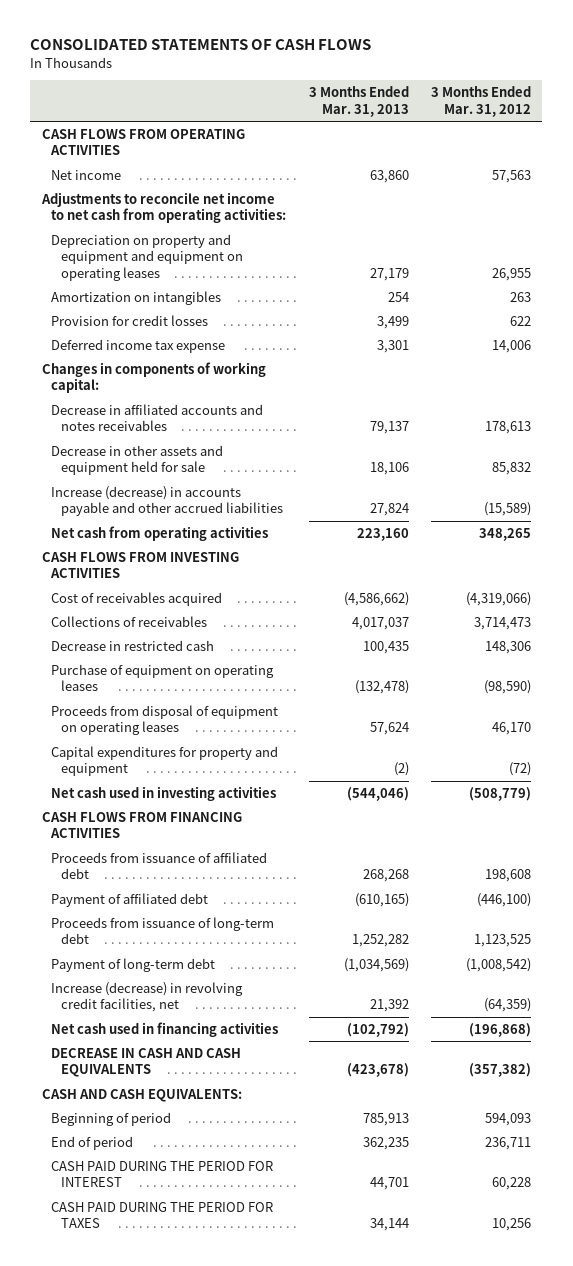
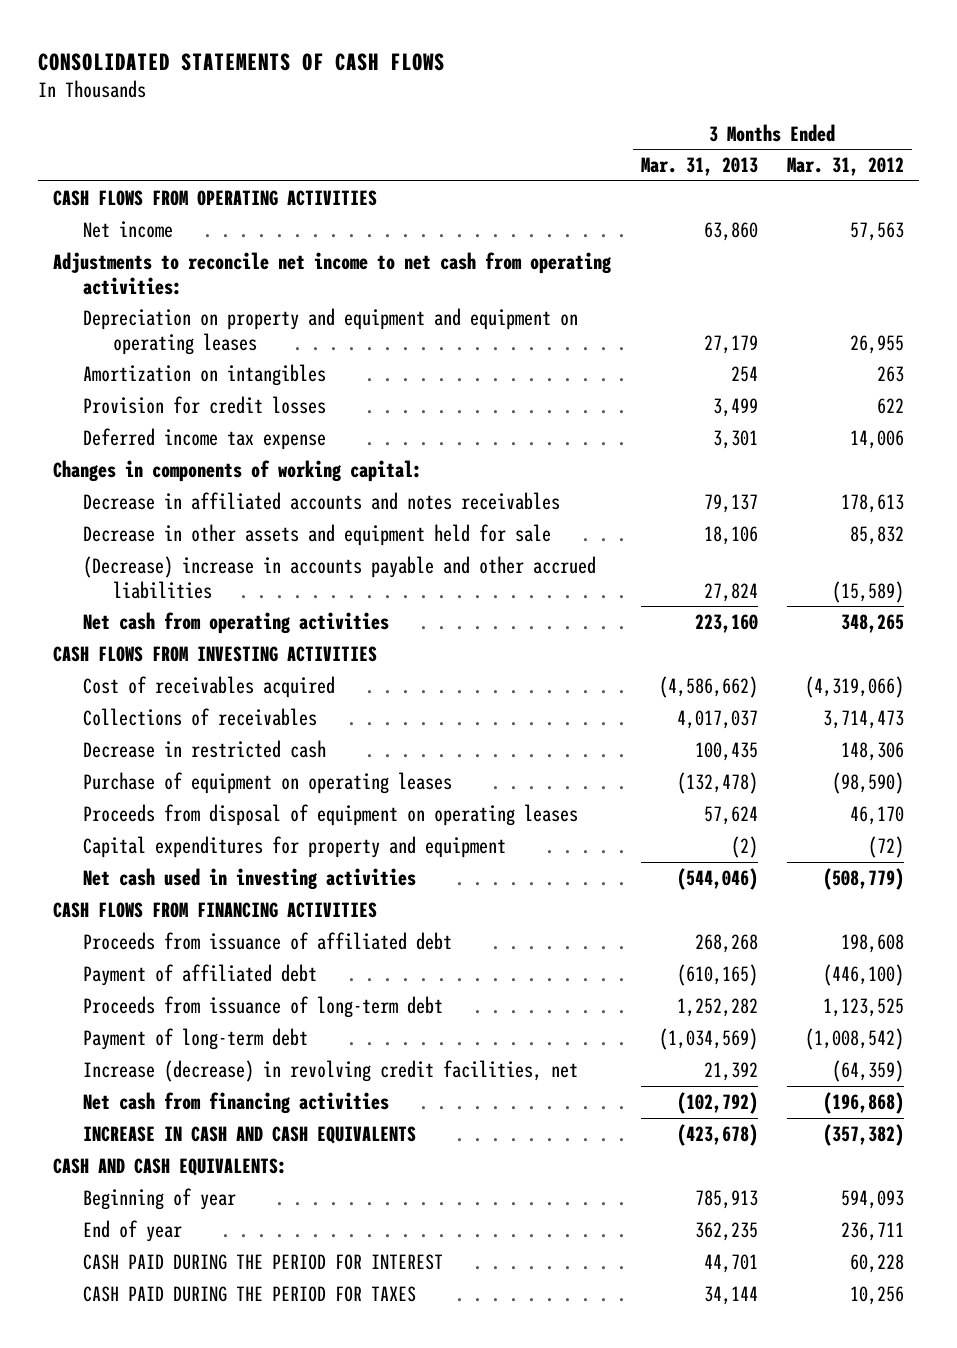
[51,485,283,517] Increase (decrease) in accounts payable and other accrued liabilities -> [82,555,596,599] (Decrease) increase in accounts payable and other accrued liabilities
[51,1021,279,1037] Net cash used in financing activities -> [82,1091,389,1114] Net cash from financing activities
[51,1047,242,1078] DECREASE IN CASH AND CASH EQUIVALENTS -> [82,1125,416,1144] INCREASE IN CASH AND CASH EQUIVALENTS
[51,1111,172,1126] Beginning of period -> [82,1187,236,1210] Beginning of year
[51,1135,134,1150] End of period -> [82,1219,182,1242] End of year

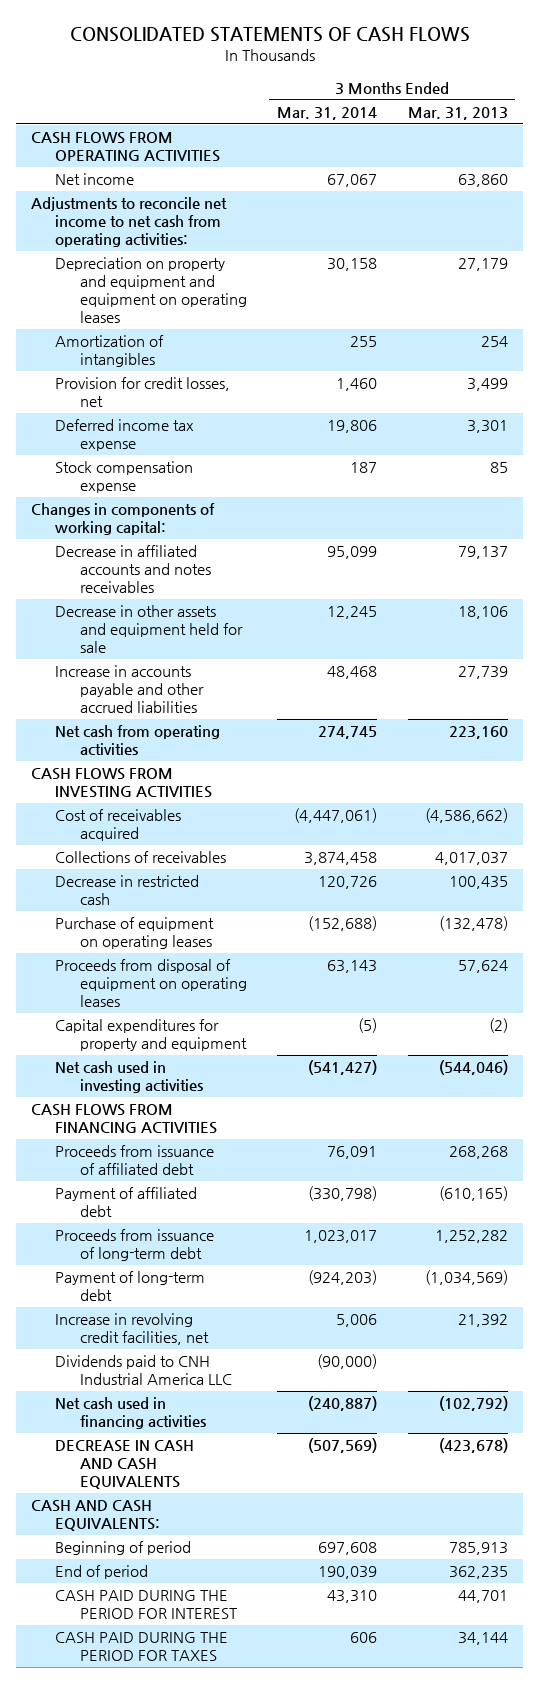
[787,157,905,177] Mar. 31, 2012 -> none
none -> [277,106,378,120] Mar. 31, 2014
[82,363,326,386] Amortization on intangibles -> [55,335,165,368] Amortization of intangibles
[82,395,326,414] Provision for credit losses -> [55,377,231,408] Provision for credit losses, net
none -> [55,461,194,494] Stock compensation expense
[82,555,596,599] (Decrease) increase in accounts payable and other accrued liabilities -> [55,665,204,714] Increase in accounts payable and other accrued liabilities
[703,582,758,602] 27,824 -> [457,666,508,680] 27,739
[82,1059,578,1082] Increase (decrease) in revolving credit facilities, net -> [55,1313,209,1346] Increase in revolving credit facilities, net
none -> [55,1355,232,1386] Dividends paid to CNH Industrial America LLC
[82,1091,389,1114] Net cash from financing activities -> [55,1397,206,1430] Net cash used in financing activities
[82,1125,416,1144] INCREASE IN CASH AND CASH EQUIVALENTS -> [55,1440,195,1490] DECREASE IN CASH AND CASH EQUIVALENTS
[82,1187,236,1210] Beginning of year -> [55,1541,192,1556] Beginning of period
[82,1219,182,1242] End of year -> [55,1565,149,1580] End of period

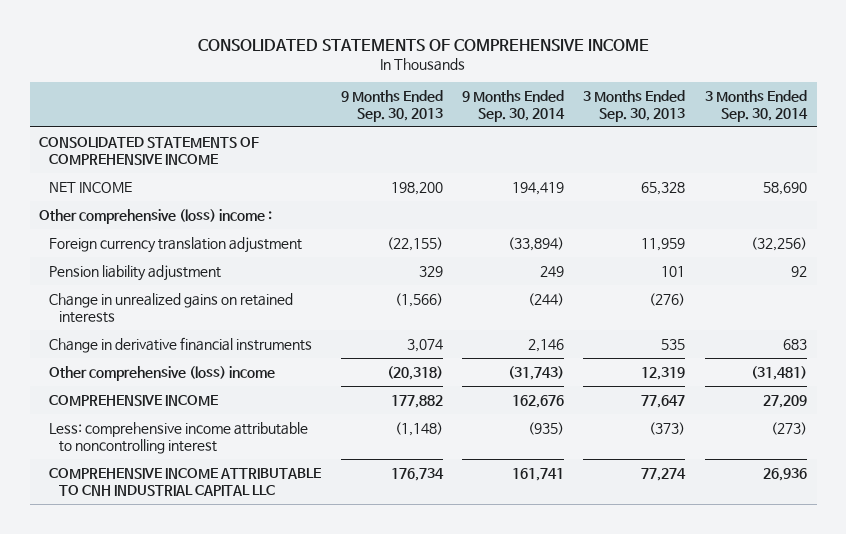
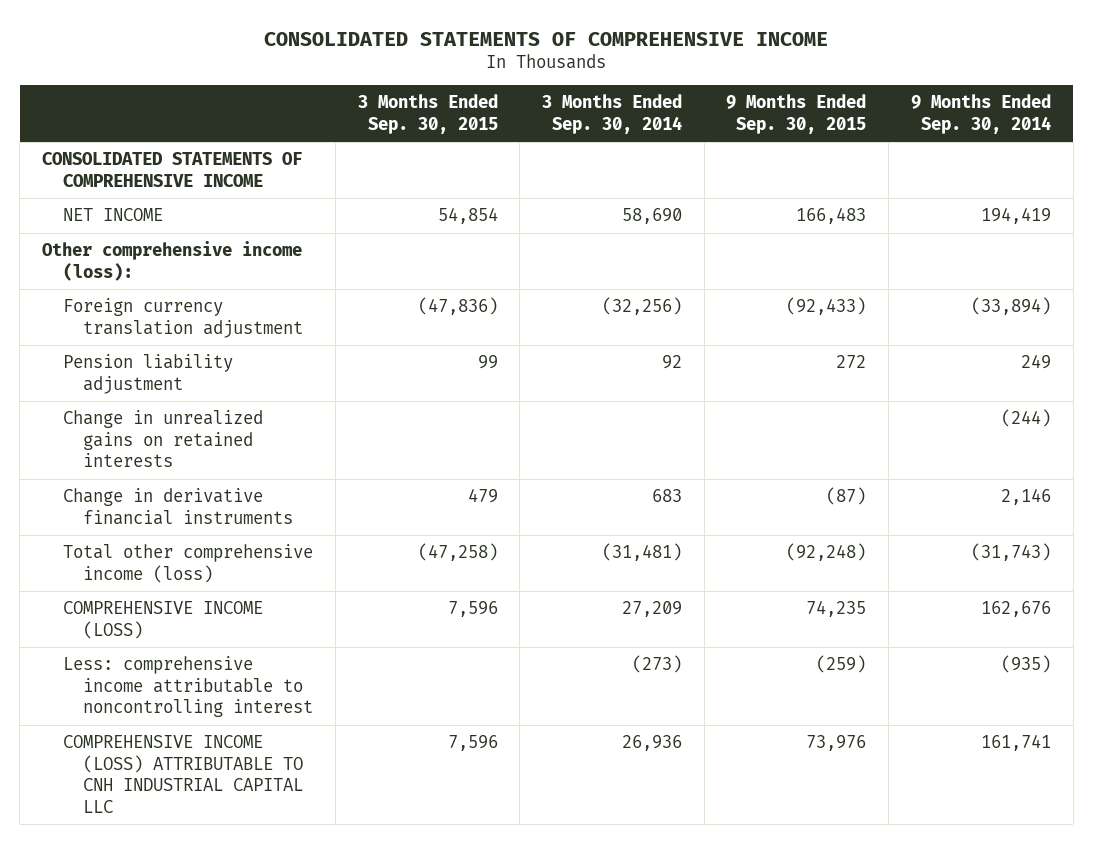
[340,89,443,122] 9 Months Ended Sep. 30, 2013 -> none
[583,89,686,122] 3 Months Ended Sep. 30, 2013 -> none
none -> [357,94,498,134] 3 Months Ended Sep. 30, 2015
none -> [726,94,867,134] 9 Months Ended Sep. 30, 2015
[39,208,273,224] Other comprehensive (loss) income : -> [41,241,302,281] Other comprehensive income (loss):
[49,365,276,381] Other comprehensive (loss) income -> [62,544,313,583] Total other comprehensive income (loss)
[49,394,219,406] COMPREHENSIVE INCOME -> [62,601,263,639] COMPREHENSIVE INCOME (LOSS)
[49,467,322,496] COMPREHENSIVE INCOME ATTRIBUTABLE TO CNH INDUSTRIAL CAPITAL LLC -> [62,735,304,813] COMPREHENSIVE INCOME (LOSS) ATTRIBUTABLE TO CNH INDUSTRIAL CAPITAL LLC

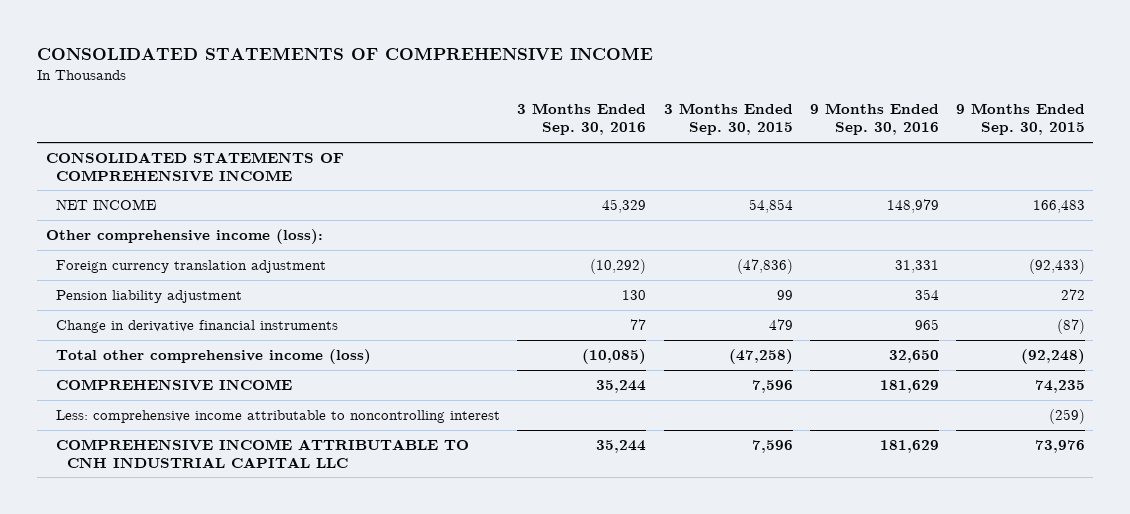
[542,94,683,134] 3 Months Ended Sep. 30, 2014 -> none
[910,94,1051,134] 9 Months Ended Sep. 30, 2014 -> none
none -> [517,103,647,136] 3 Months Ended Sep. 30, 2016
none -> [809,103,939,136] 9 Months Ended Sep. 30, 2016
[62,410,263,468] Change in unrealized gains on retained interests -> none
[62,601,263,639] COMPREHENSIVE INCOME (LOSS) -> [56,378,293,391] COMPREHENSIVE INCOME
[62,735,304,813] COMPREHENSIVE INCOME (LOSS) ATTRIBUTABLE TO CNH INDUSTRIAL CAPITAL LLC -> [56,438,470,468] COMPREHENSIVE INCOME ATTRIBUTABLE TO CNH INDUSTRIAL CAPITAL LLC

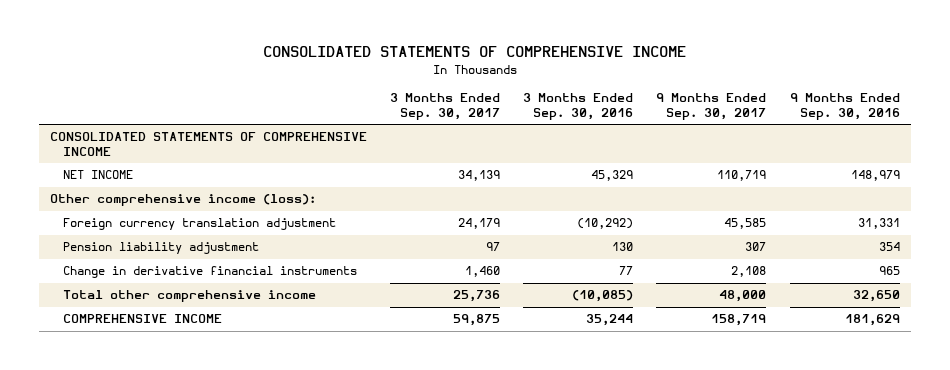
[663,103,793,136] 3 Months Ended Sep. 30, 2015 -> none
[955,103,1085,136] 9 Months Ended Sep. 30, 2015 -> none
none -> [390,93,501,121] 3 Months Ended Sep. 30, 2017
none -> [656,93,767,121] 9 Months Ended Sep. 30, 2017
[56,348,372,364] Total other comprehensive income (loss) -> [62,290,316,303] Total other comprehensive income
[56,409,501,423] Less: comprehensive income attributable to noncontrolling interest -> none
[56,438,470,468] COMPREHENSIVE INCOME ATTRIBUTABLE TO CNH INDUSTRIAL CAPITAL LLC -> none

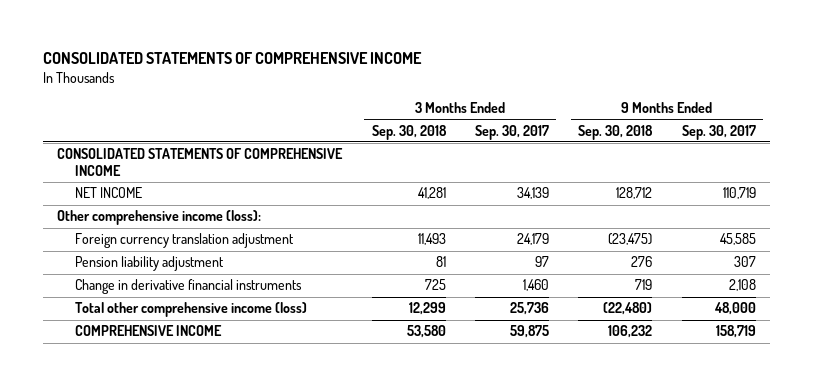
[523,93,634,121] 3 Months Ended Sep. 30, 2016 -> none
[789,93,900,121] 9 Months Ended Sep. 30, 2016 -> none
none -> [371,124,447,140] Sep. 30, 2018
none -> [578,124,654,140] Sep. 30, 2018
[62,290,316,303] Total other comprehensive income -> [74,302,307,318] Total other comprehensive income (loss)

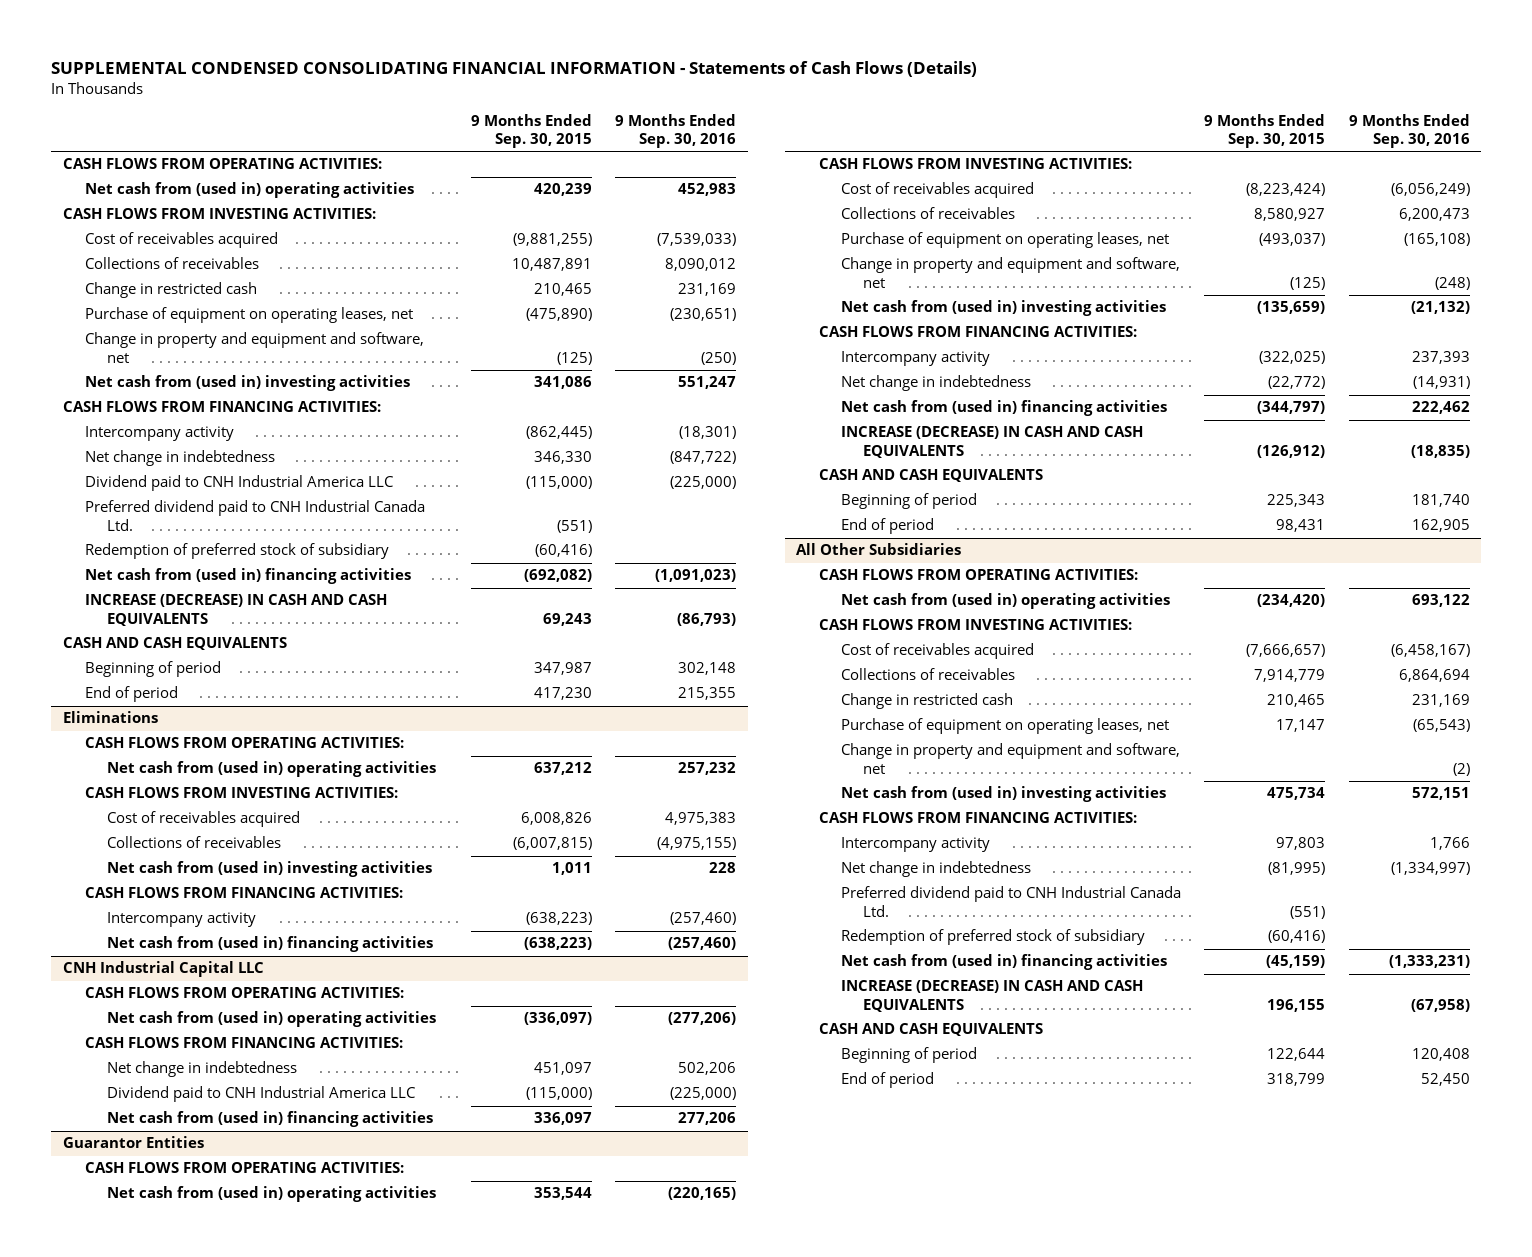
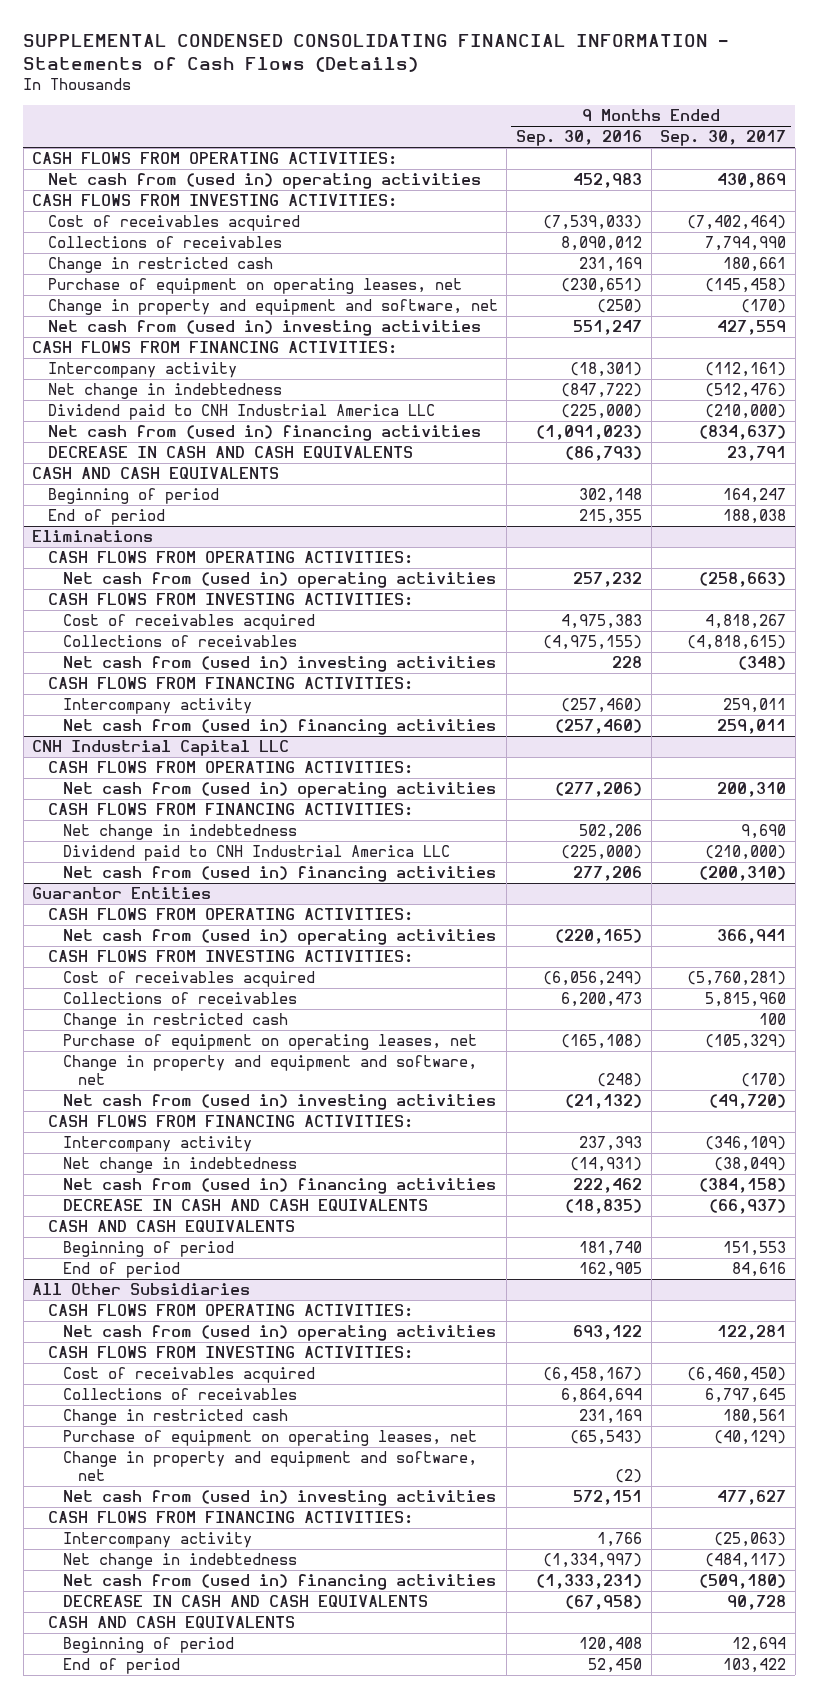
[470,113,592,149] 9 Months Ended Sep. 30, 2015 -> none
none -> [660,130,787,147] Sep. 30, 2017
[84,500,425,531] Preferred dividend paid to CNH Industrial Canada Ltd. -> none
[84,543,389,560] Redemption of preferred stock of subsidiary -> none
[84,594,387,626] INCREASE (DECREASE) IN CASH AND CASH EQUIVALENTS -> [47,446,413,459] DECREASE IN CASH AND CASH EQUIVALENTS
none -> [63,1013,289,1030] Change in restricted cash
[840,426,1143,458] INCREASE (DECREASE) IN CASH AND CASH EQUIVALENTS -> [63,1199,429,1212] DECREASE IN CASH AND CASH EQUIVALENTS
[840,886,1181,917] Preferred dividend paid to CNH Industrial Canada Ltd. -> none
[840,929,1145,946] Redemption of preferred stock of subsidiary -> none
[840,980,1143,1012] INCREASE (DECREASE) IN CASH AND CASH EQUIVALENTS -> [63,1595,429,1608] DECREASE IN CASH AND CASH EQUIVALENTS

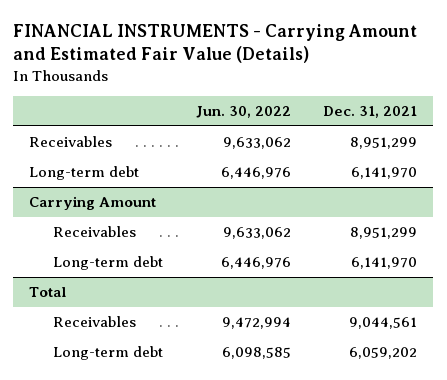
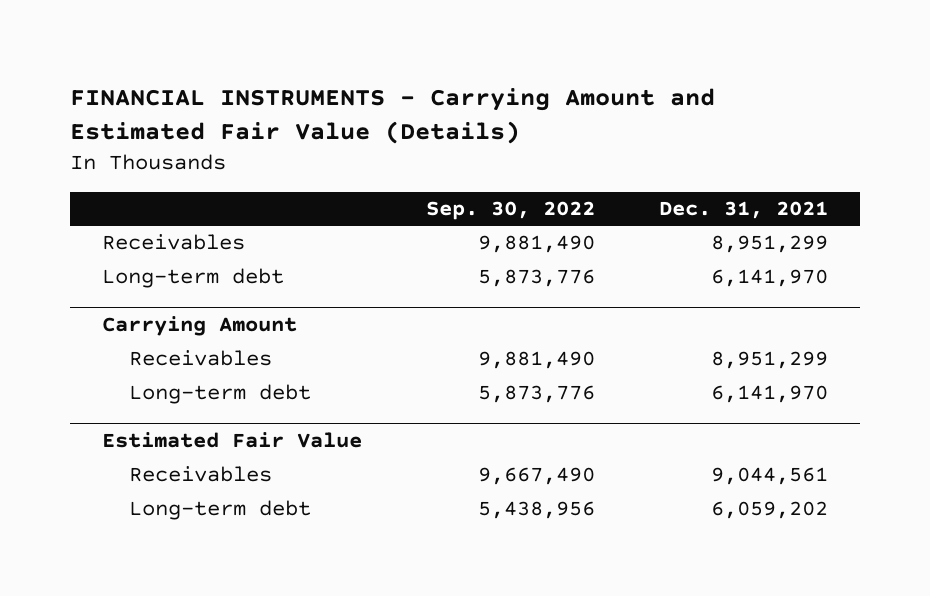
[195,106,291,119] Jun. 30, 2022 -> none
none -> [425,201,595,221] Sep. 30, 2022
[29,287,67,298] Total -> [101,432,362,449] Estimated Fair Value

